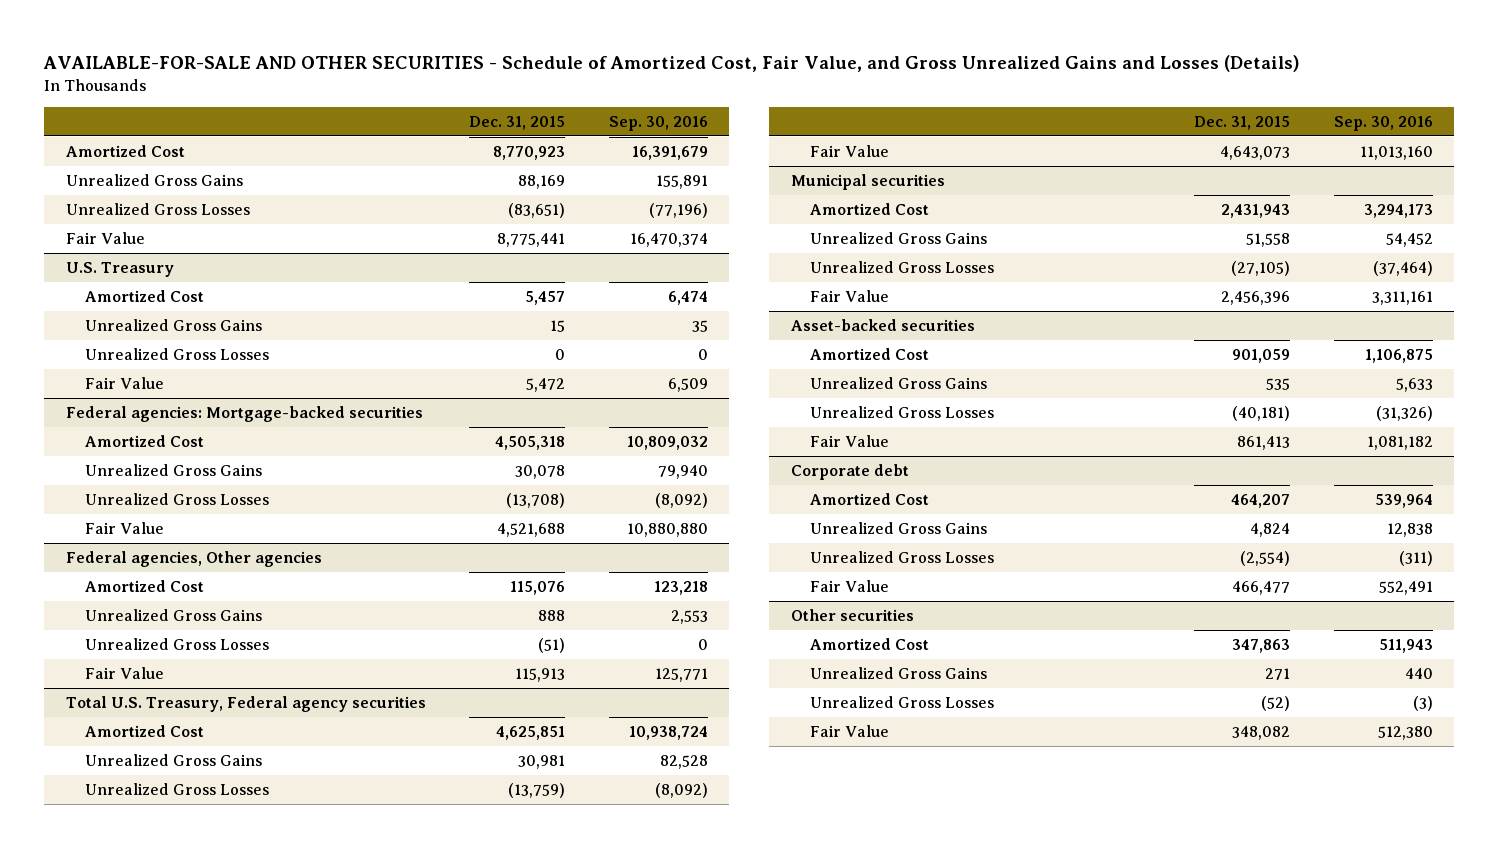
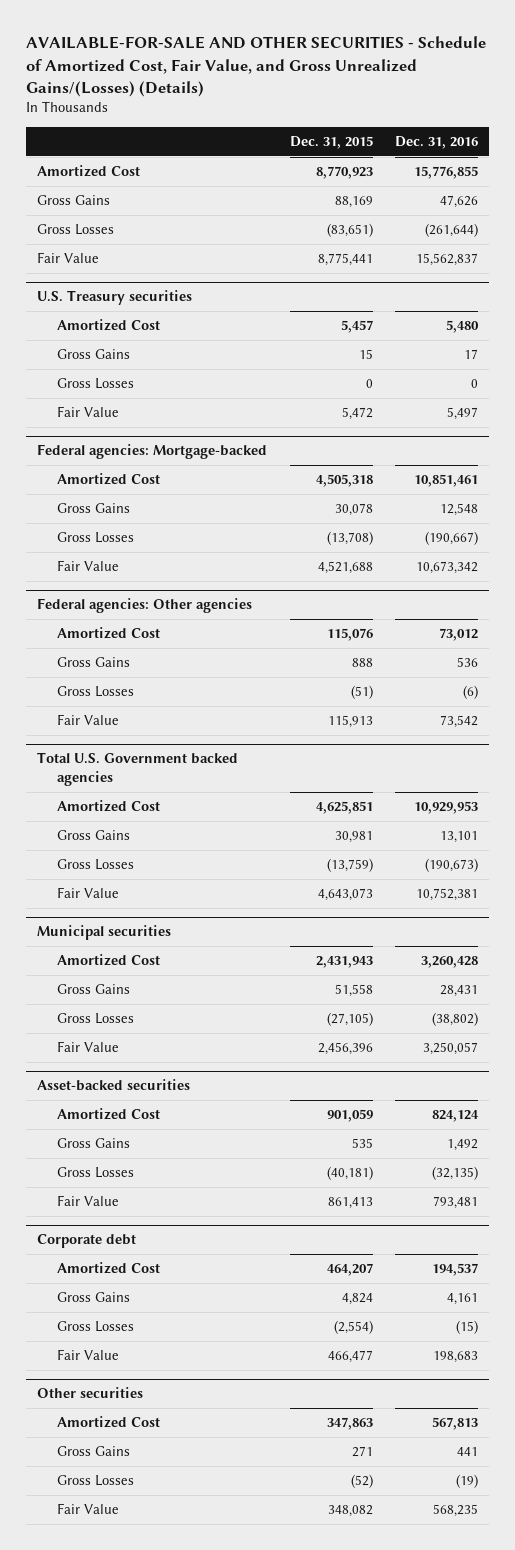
[43,55,1301,73] AVAILABLE-FOR-SALE AND OTHER SECURITIES - Schedule of Amortized Cost, Fair Value, and Gross Unrealized Gains and Losses (Details) -> [25,36,486,98] AVAILABLE-FOR-SALE AND OTHER SECURITIES - Schedule of Amortized Cost, Fair Value, and Gross Unrealized Gains/(Losses) (Details)
[608,115,708,131] Sep. 30, 2016 -> none
none -> [395,135,479,149] Dec. 31, 2016
[66,174,244,187] Unrealized Gross Gains -> [37,195,111,206] Gross Gains
[66,203,251,216] Unrealized Gross Losses -> [37,224,115,236] Gross Losses
[66,262,175,278] U.S. Treasury -> [37,290,193,306] U.S. Treasury securities
[84,319,262,332] Unrealized Gross Gains -> [56,349,130,360] Gross Gains
[84,348,269,361] Unrealized Gross Losses -> [56,378,134,390] Gross Losses
[66,406,424,423] Federal agencies: Mortgage-backed securities -> [37,444,268,460] Federal agencies: Mortgage-backed
[84,464,262,477] Unrealized Gross Gains -> [56,503,130,514] Gross Gains
[84,493,269,506] Unrealized Gross Losses -> [56,532,134,544] Gross Losses
[66,551,323,568] Federal agencies, Other agencies -> [37,598,253,614] Federal agencies: Other agencies
[84,609,262,622] Unrealized Gross Gains -> [56,657,130,668] Gross Gains
[84,638,269,651] Unrealized Gross Losses -> [56,686,134,698] Gross Losses
[66,696,427,713] Total U.S. Treasury, Federal agency securities -> [37,752,239,786] Total U.S. Government backed agencies
[84,754,262,767] Unrealized Gross Gains -> [56,830,130,841] Gross Gains
[84,783,269,796] Unrealized Gross Losses -> [56,859,134,871] Gross Losses
[809,232,987,245] Unrealized Gross Gains -> [56,984,130,995] Gross Gains
[809,261,994,274] Unrealized Gross Losses -> [56,1013,134,1025] Gross Losses
[809,377,987,390] Unrealized Gross Gains -> [56,1138,130,1149] Gross Gains
[809,406,994,419] Unrealized Gross Losses -> [56,1167,134,1179] Gross Losses
[809,522,987,535] Unrealized Gross Gains -> [56,1292,130,1303] Gross Gains
[809,551,994,564] Unrealized Gross Losses -> [56,1321,134,1333] Gross Losses
[809,667,987,680] Unrealized Gross Gains -> [56,1446,130,1457] Gross Gains
[809,696,994,709] Unrealized Gross Losses -> [56,1475,134,1487] Gross Losses

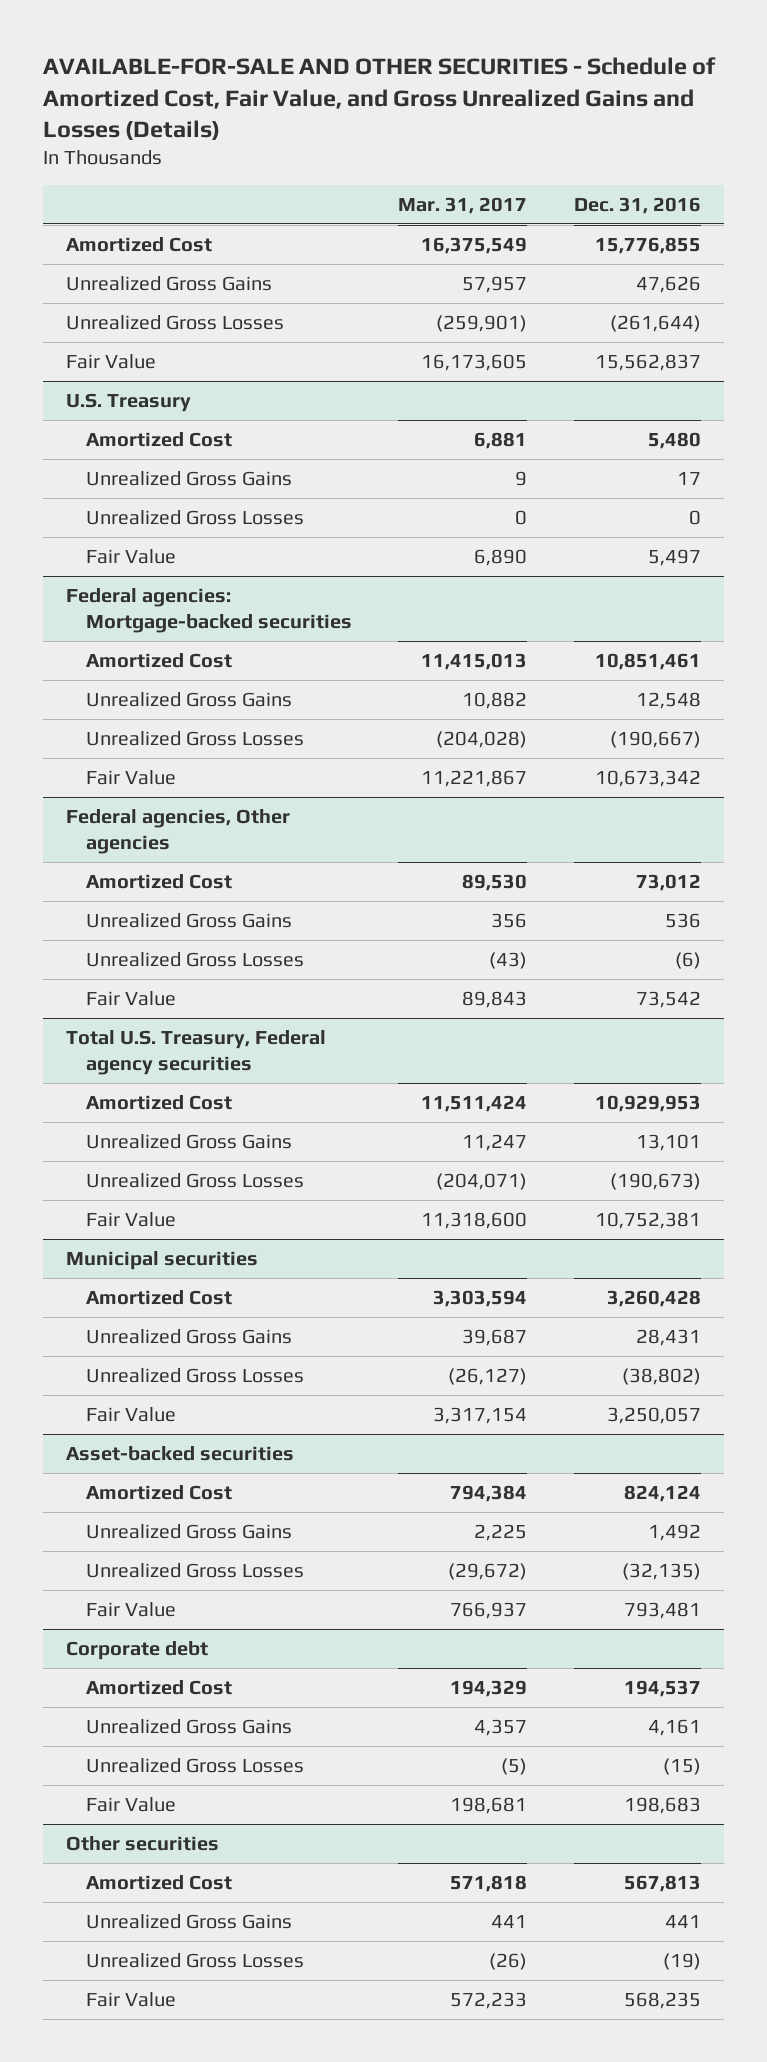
[25,36,486,98] AVAILABLE-FOR-SALE AND OTHER SECURITIES - Schedule of Amortized Cost, Fair Value, and Gross Unrealized Gains/(Losses) (Details) -> [42,57,716,141] AVAILABLE-FOR-SALE AND OTHER SECURITIES - Schedule of Amortized Cost, Fair Value, and Gross Unrealized Gains and Losses (Details)
[289,135,373,149] Dec. 31, 2015 -> none
none -> [398,196,528,214] Mar. 31, 2017
[37,195,111,206] Gross Gains -> [66,276,273,292] Unrealized Gross Gains
[37,224,115,236] Gross Losses -> [66,315,285,331] Unrealized Gross Losses
[37,290,193,306] U.S. Treasury securities -> [66,393,192,413] U.S. Treasury
[56,349,130,360] Gross Gains -> [85,471,292,487] Unrealized Gross Gains
[56,378,134,390] Gross Losses -> [85,510,304,526] Unrealized Gross Losses
[37,444,268,460] Federal agencies: Mortgage-backed -> [66,588,352,634] Federal agencies: Mortgage-backed securities
[56,503,130,514] Gross Gains -> [85,692,292,708] Unrealized Gross Gains
[56,532,134,544] Gross Losses -> [85,731,304,747] Unrealized Gross Losses
[37,598,253,614] Federal agencies: Other agencies -> [66,809,291,855] Federal agencies, Other agencies
[56,657,130,668] Gross Gains -> [85,913,292,929] Unrealized Gross Gains
[56,686,134,698] Gross Losses -> [85,952,304,968] Unrealized Gross Losses
[37,752,239,786] Total U.S. Government backed agencies -> [66,1030,327,1076] Total U.S. Treasury, Federal agency securities
[56,830,130,841] Gross Gains -> [85,1134,292,1150] Unrealized Gross Gains
[56,859,134,871] Gross Losses -> [85,1173,304,1189] Unrealized Gross Losses
[56,984,130,995] Gross Gains -> [85,1329,292,1345] Unrealized Gross Gains
[56,1013,134,1025] Gross Losses -> [85,1368,304,1384] Unrealized Gross Losses
[56,1138,130,1149] Gross Gains -> [85,1524,292,1540] Unrealized Gross Gains
[56,1167,134,1179] Gross Losses -> [85,1563,304,1579] Unrealized Gross Losses
[56,1292,130,1303] Gross Gains -> [85,1719,292,1735] Unrealized Gross Gains
[56,1321,134,1333] Gross Losses -> [85,1758,304,1774] Unrealized Gross Losses
[56,1446,130,1457] Gross Gains -> [85,1914,292,1930] Unrealized Gross Gains
[56,1475,134,1487] Gross Losses -> [85,1953,304,1969] Unrealized Gross Losses

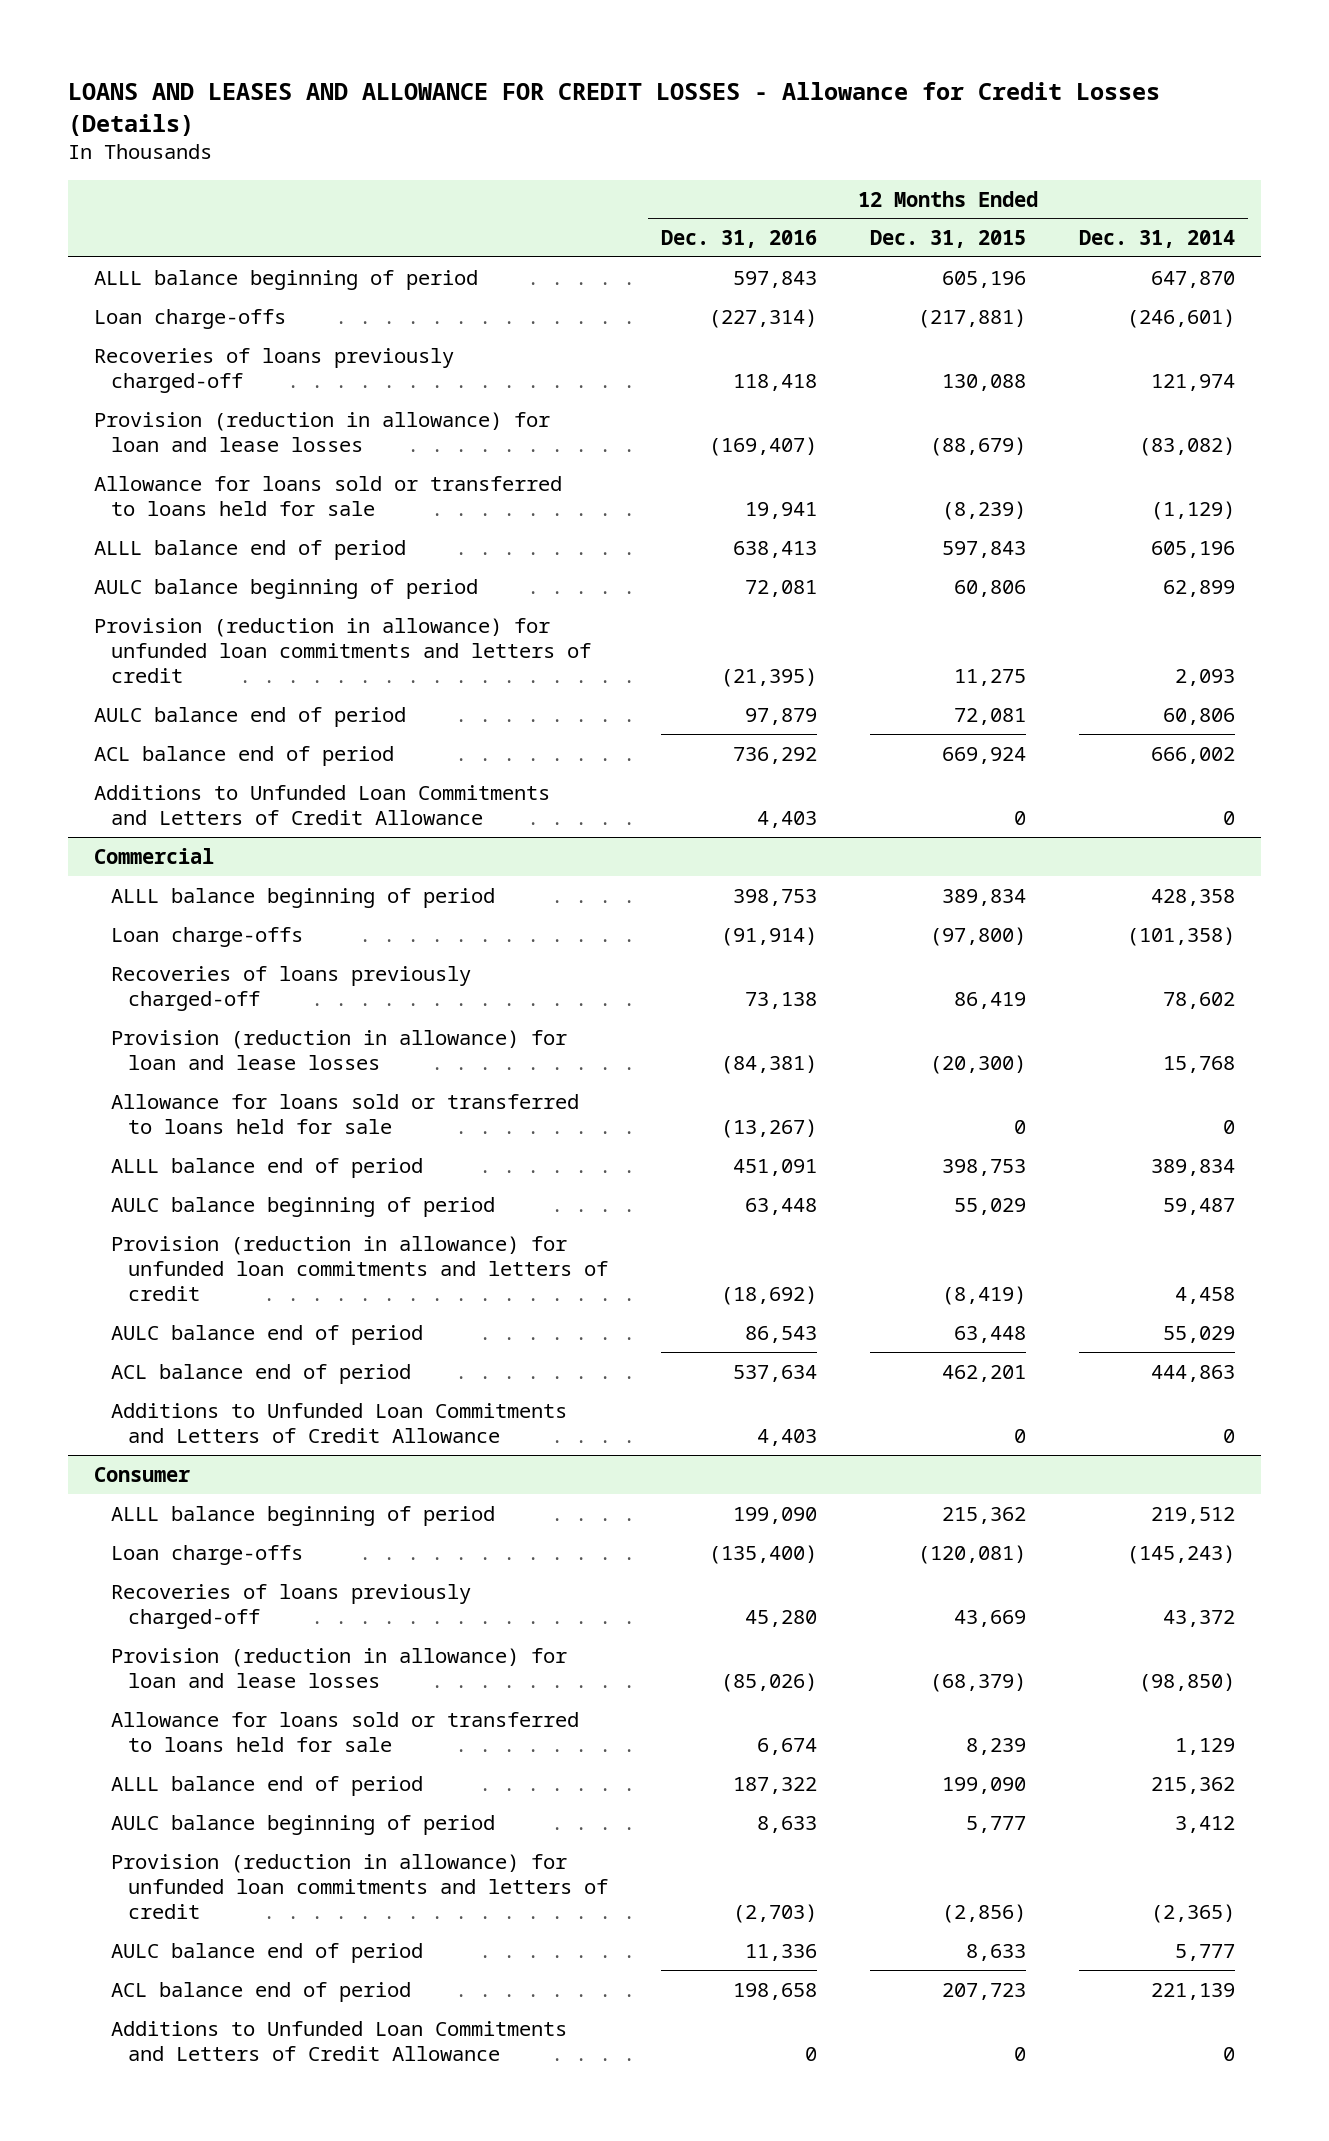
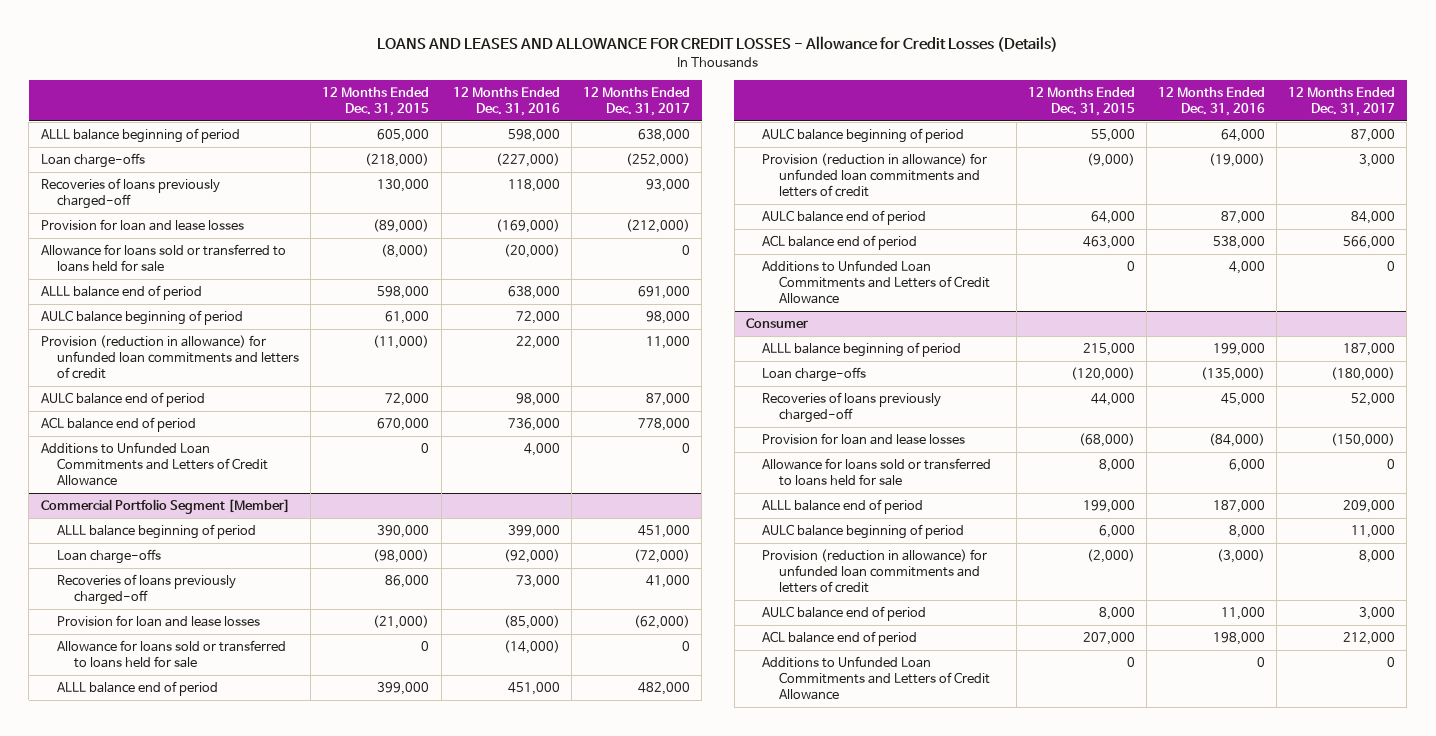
[1078,230,1235,249] Dec. 31, 2014 -> none
none -> [582,86,690,117] 12 Months Ended Dec. 31, 2017
[733,270,818,288] 597,843 -> [507,129,560,143] 598,000
[941,270,1026,288] 605,196 -> [377,129,430,143] 605,000
[709,308,818,328] (227,314) -> [495,153,560,168] (227,000)
[917,308,1026,328] (217,881) -> [365,153,430,168] (218,000)
[733,373,818,391] 118,418 -> [507,179,560,193] 118,000
[941,373,1026,391] 130,088 -> [377,179,430,193] 130,000
[94,411,551,452] Provision (reduction in allowance) for loan and lease losses -> [40,219,244,232] Provision for loan and lease losses
[709,436,818,456] (169,407) -> [495,219,560,234] (169,000)
[929,436,1026,456] (88,679) -> [373,219,430,234] (89,000)
[745,501,818,519] 19,941 -> [503,244,560,259] (20,000)
[941,500,1026,520] (8,239) -> [381,244,430,259] (8,000)
[733,540,818,558] 638,413 -> [507,286,560,300] 638,000
[941,540,1026,558] 597,843 -> [377,286,430,300] 598,000
[745,579,818,597] 72,081 -> [515,311,560,325] 72,000
[953,579,1026,597] 60,806 -> [385,311,430,325] 61,000
[721,668,818,688] (21,395) -> [515,336,560,350] 22,000
[953,669,1026,687] 11,275 -> [373,335,430,350] (11,000)
[745,707,818,725] 97,879 -> [515,393,560,407] 98,000
[953,707,1026,725] 72,081 -> [385,393,430,407] 72,000
[733,746,818,764] 736,292 -> [507,418,560,432] 736,000
[941,746,1026,764] 669,924 -> [377,418,430,432] 670,000
[757,810,818,828] 4,403 -> [523,443,560,457] 4,000
[94,847,215,864] Commercial -> [40,499,290,515] Commercial Portfolio Segment [Member]
[733,888,818,906] 398,753 -> [507,525,560,539] 399,000
[941,888,1026,906] 389,834 -> [377,525,430,539] 390,000
[721,926,818,946] (91,914) -> [503,549,560,564] (92,000)
[929,926,1026,946] (97,800) -> [373,549,430,564] (98,000)
[745,991,818,1009] 73,138 -> [515,575,560,589] 73,000
[953,991,1026,1009] 86,419 -> [385,575,430,589] 86,000
[111,1029,568,1070] Provision (reduction in allowance) for loan and lease losses -> [57,615,261,628] Provision for loan and lease losses
[721,1054,818,1074] (84,381) -> [503,615,560,630] (85,000)
[929,1054,1026,1074] (20,300) -> [373,615,430,630] (21,000)
[721,1118,818,1138] (13,267) -> [503,640,560,655] (14,000)
[733,1158,818,1176] 451,091 -> [507,682,560,696] 451,000
[941,1158,1026,1176] 398,753 -> [377,682,430,696] 399,000
[745,1197,818,1215] 63,448 -> [1221,129,1266,143] 64,000
[953,1197,1026,1215] 55,029 -> [1090,129,1135,143] 55,000
[721,1286,818,1306] (18,692) -> [1209,153,1266,168] (19,000)
[941,1286,1026,1306] (8,419) -> [1086,153,1135,168] (9,000)
[745,1325,818,1343] 86,543 -> [1221,211,1266,225] 87,000
[953,1325,1026,1343] 63,448 -> [1090,211,1135,225] 64,000
[733,1364,818,1382] 537,634 -> [1213,236,1266,250] 538,000
[941,1364,1026,1382] 462,201 -> [1082,236,1135,250] 463,000
[757,1428,818,1446] 4,403 -> [1229,261,1266,275] 4,000
[733,1506,818,1524] 199,090 -> [1213,343,1266,357] 199,000
[941,1506,1026,1524] 215,362 -> [1082,343,1135,357] 215,000
[709,1544,818,1564] (135,400) -> [1201,367,1266,382] (135,000)
[917,1544,1026,1564] (120,081) -> [1070,367,1135,382] (120,000)
[745,1609,818,1627] 45,280 -> [1221,393,1266,407] 45,000
[953,1609,1026,1627] 43,669 -> [1090,393,1135,407] 44,000
[111,1647,568,1688] Provision (reduction in allowance) for loan and lease losses -> [762,433,966,446] Provision for loan and lease losses
[721,1672,818,1692] (85,026) -> [1209,433,1266,448] (84,000)
[929,1672,1026,1692] (68,379) -> [1078,433,1135,448] (68,000)
[757,1737,818,1755] 6,674 -> [1229,459,1266,473] 6,000
[965,1737,1026,1755] 8,239 -> [1098,459,1135,473] 8,000
[733,1776,818,1794] 187,322 -> [1213,500,1266,514] 187,000
[941,1776,1026,1794] 199,090 -> [1082,500,1135,514] 199,000
[757,1815,818,1833] 8,633 -> [1229,525,1266,539] 8,000
[965,1815,1026,1833] 5,777 -> [1098,525,1135,539] 6,000
[733,1904,818,1924] (2,703) -> [1217,549,1266,564] (3,000)
[941,1904,1026,1924] (2,856) -> [1086,549,1135,564] (2,000)
[745,1943,818,1961] 11,336 -> [1221,607,1266,621] 11,000
[965,1943,1026,1961] 8,633 -> [1098,607,1135,621] 8,000
[733,1982,818,2000] 198,658 -> [1213,632,1266,646] 198,000
[941,1982,1026,2000] 207,723 -> [1082,632,1135,646] 207,000

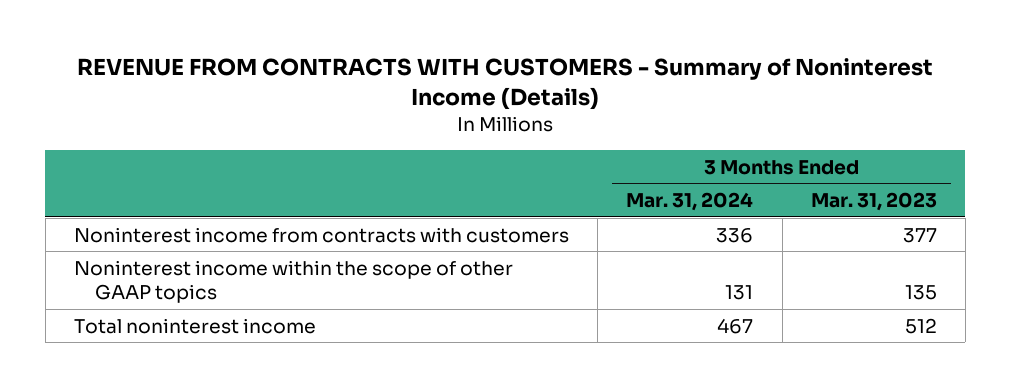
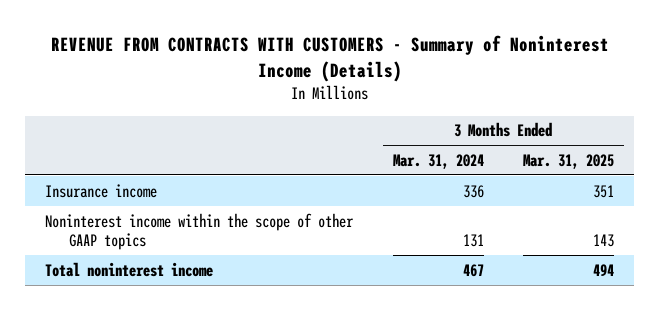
[810,192,937,212] Mar. 31, 2023 -> none
none -> [523,153,615,169] Mar. 31, 2025
[74,226,570,243] Noninterest income from contracts with customers -> [44,183,157,198] Insurance income

